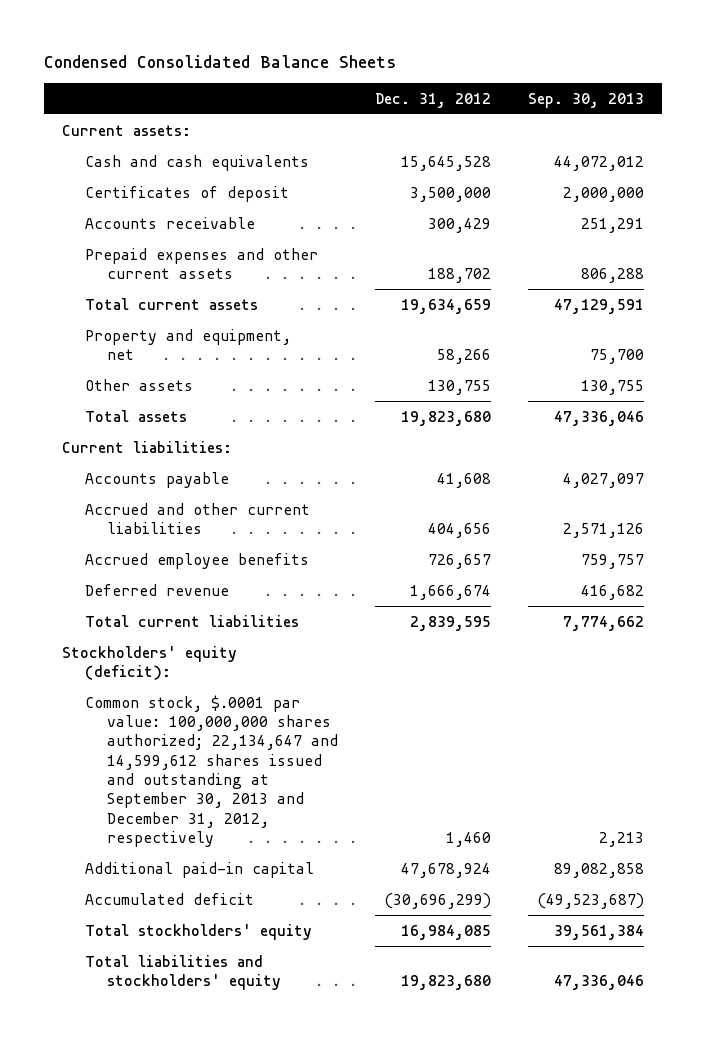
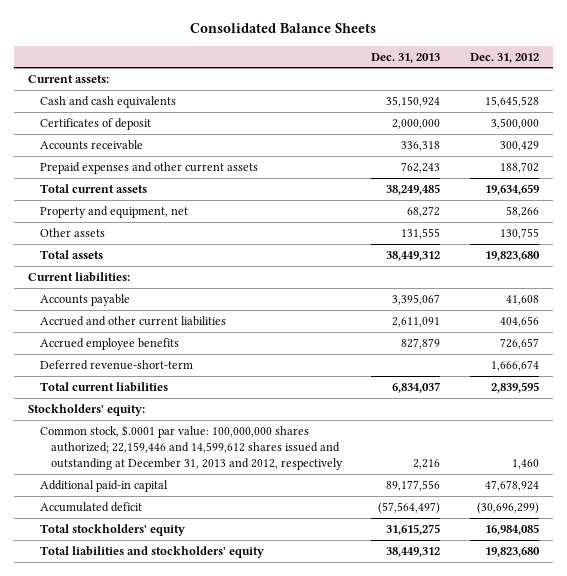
[43,54,396,68] Condensed Consolidated Balance Sheets -> [190,23,377,34] Consolidated Balance Sheets
[527,92,644,108] Sep. 30, 2013 -> none
none -> [371,52,441,63] Dec. 31, 2013
[84,583,229,596] Deferred revenue -> [39,359,193,370] Deferred revenue-short-term
[62,645,238,680] Stockholders' equity (deficit): -> [28,403,146,416] Stockholders' equity:
[84,694,339,847] Common stock, $.0001 par value: 100,000,000 shares authorized; 22,134,647 and 14,599,612 shares issued and outstanding at September 30, 2013 and December 31, 2012, respectively -> [39,424,343,470] Common stock, $.0001 par value: 100,000,000 shares authorized; 22,159,446 and 14,599,612 shares issued and outstanding at December 31, 2013 and 2012, respectively

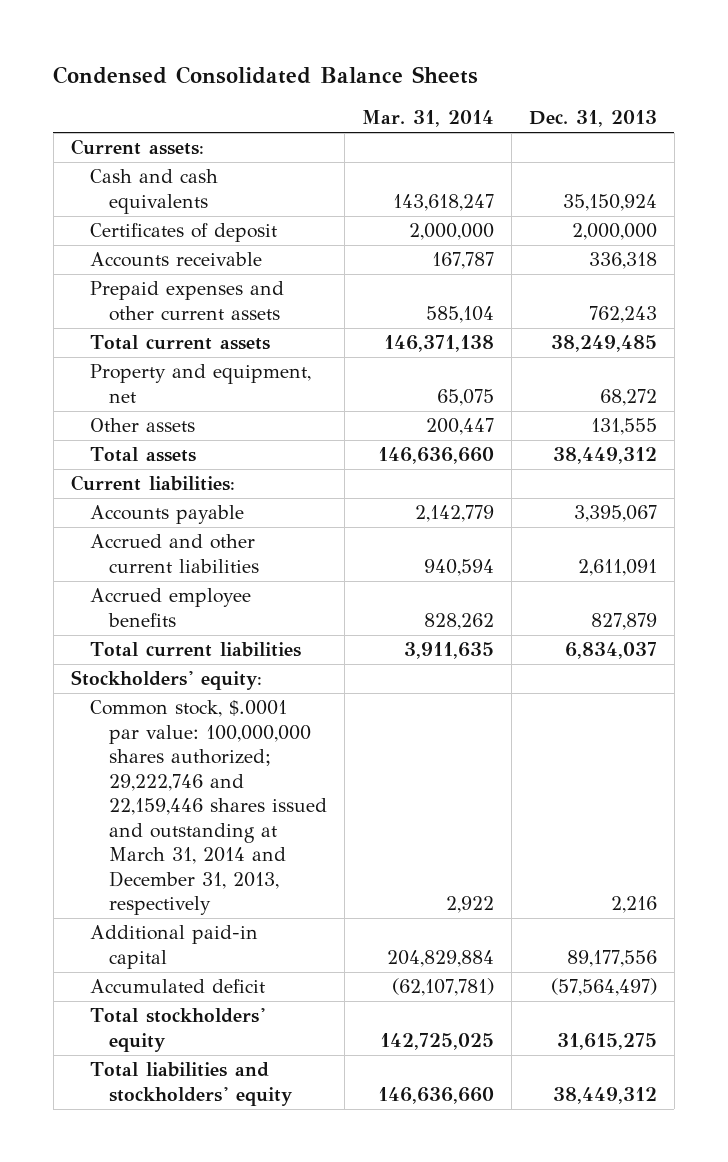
[190,23,377,34] Consolidated Balance Sheets -> [53,66,479,85] Condensed Consolidated Balance Sheets
[469,52,539,63] Dec. 31, 2012 -> none
none -> [362,110,495,128] Mar. 31, 2014
[39,359,193,370] Deferred revenue-short-term -> none
[39,424,343,470] Common stock, $.0001 par value: 100,000,000 shares authorized; 22,159,446 and 14,599,612 shares issued and outstanding at December 31, 2013 and 2012, respectively -> [89,700,328,916] Common stock, $.0001 par value: 100,000,000 shares authorized; 29,222,746 and 22,159,446 shares issued and outstanding at March 31, 2014 and December 31, 2013, respectively

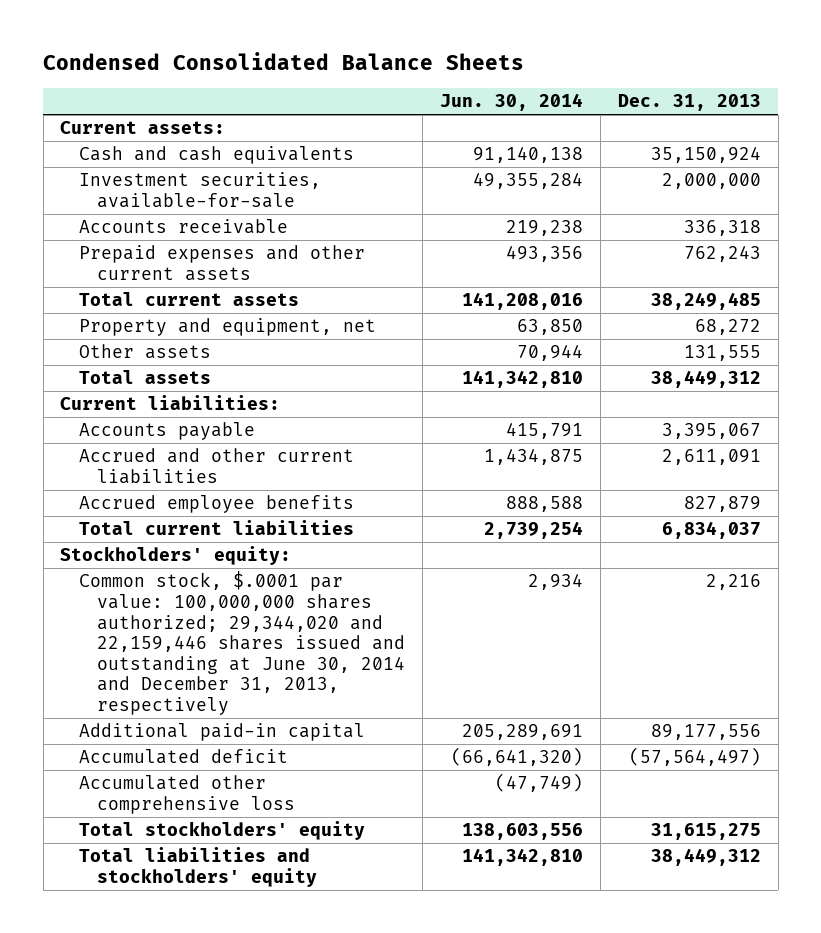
[362,110,495,128] Mar. 31, 2014 -> none
none -> [440,93,584,112] Jun. 30, 2014
[89,223,277,243] Certificates of deposit -> none
none -> [78,172,321,208] Investment securities, available-for-sale
[89,700,328,916] Common stock, $.0001 par value: 100,000,000 shares authorized; 29,222,746 and 22,159,446 shares issued and outstanding at March 31, 2014 and December 31, 2013, respectively -> [78,571,406,716] Common stock, $.0001 par value: 100,000,000 shares authorized; 29,344,020 and 22,159,446 shares issued and outstanding at June 30, 2014 and December 31, 2013, respectively
none -> [78,775,296,814] Accumulated other comprehensive loss

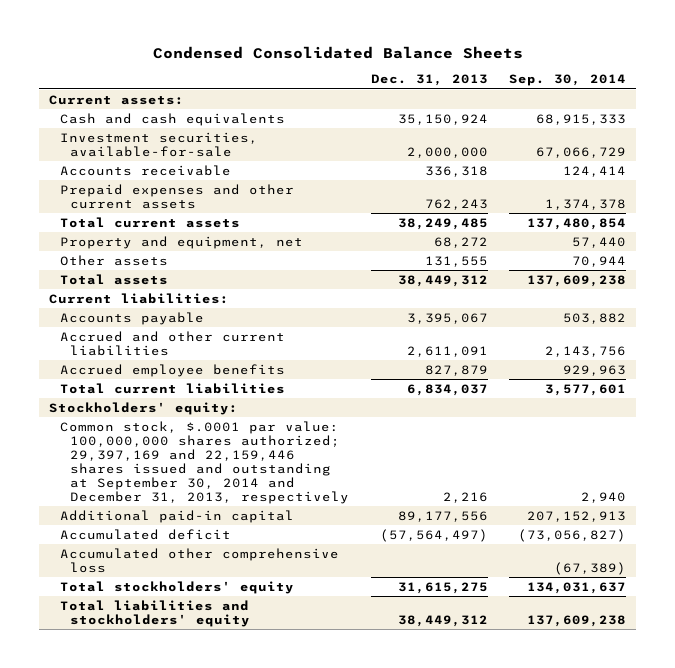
[440,93,584,112] Jun. 30, 2014 -> none
none -> [508,74,626,87] Sep. 30, 2014
[78,571,406,716] Common stock, $.0001 par value: 100,000,000 shares authorized; 29,344,020 and 22,159,446 shares issued and outstanding at June 30, 2014 and December 31, 2013, respectively -> [59,420,350,505] Common stock, $.0001 par value: 100,000,000 shares authorized; 29,397,169 and 22,159,446 shares issued and outstanding at September 30, 2014 and December 31, 2013, respectively

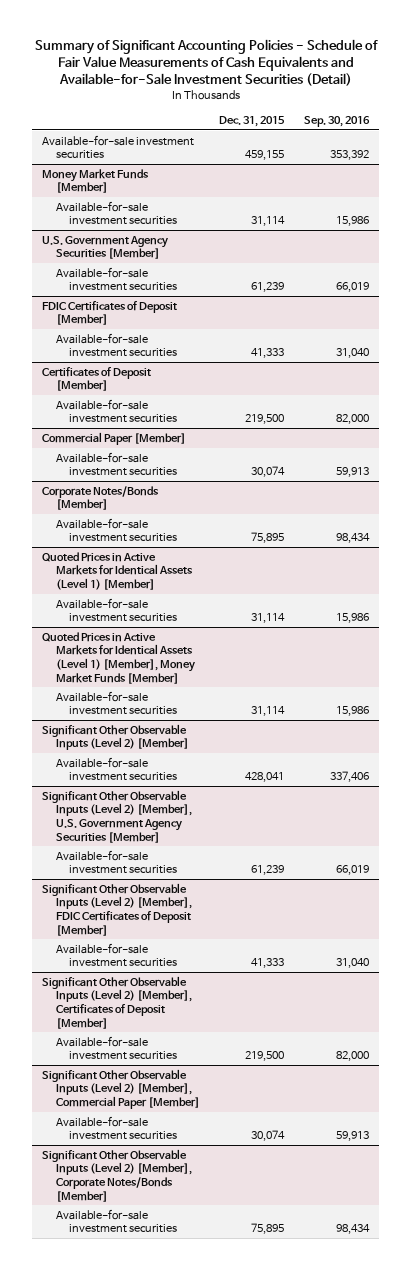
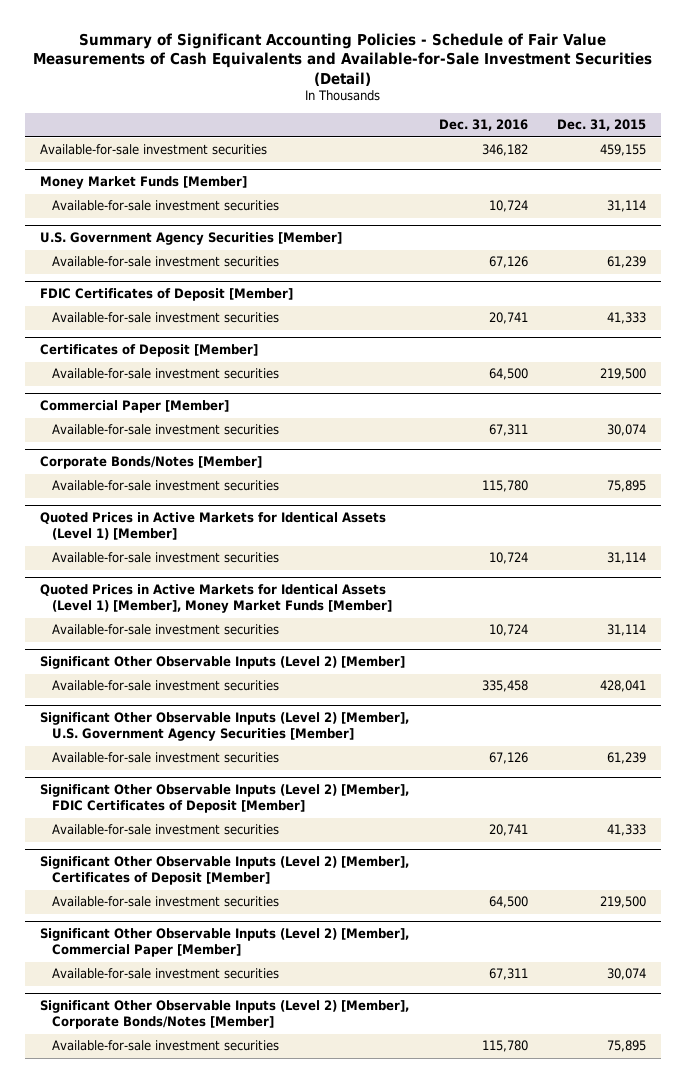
[304,116,371,128] Sep. 30, 2016 -> none
none -> [438,119,528,132] Dec. 31, 2016
[42,485,160,511] Corporate Notes/Bonds [Member] -> [40,456,263,470] Corporate Bonds/Notes [Member]
[42,1148,192,1202] Significant Other Observable Inputs (Level 2) [Member], Corporate Notes/Bonds [Member] -> [40,1000,410,1030] Significant Other Observable Inputs (Level 2) [Member], Corporate Bonds/Notes [Member]

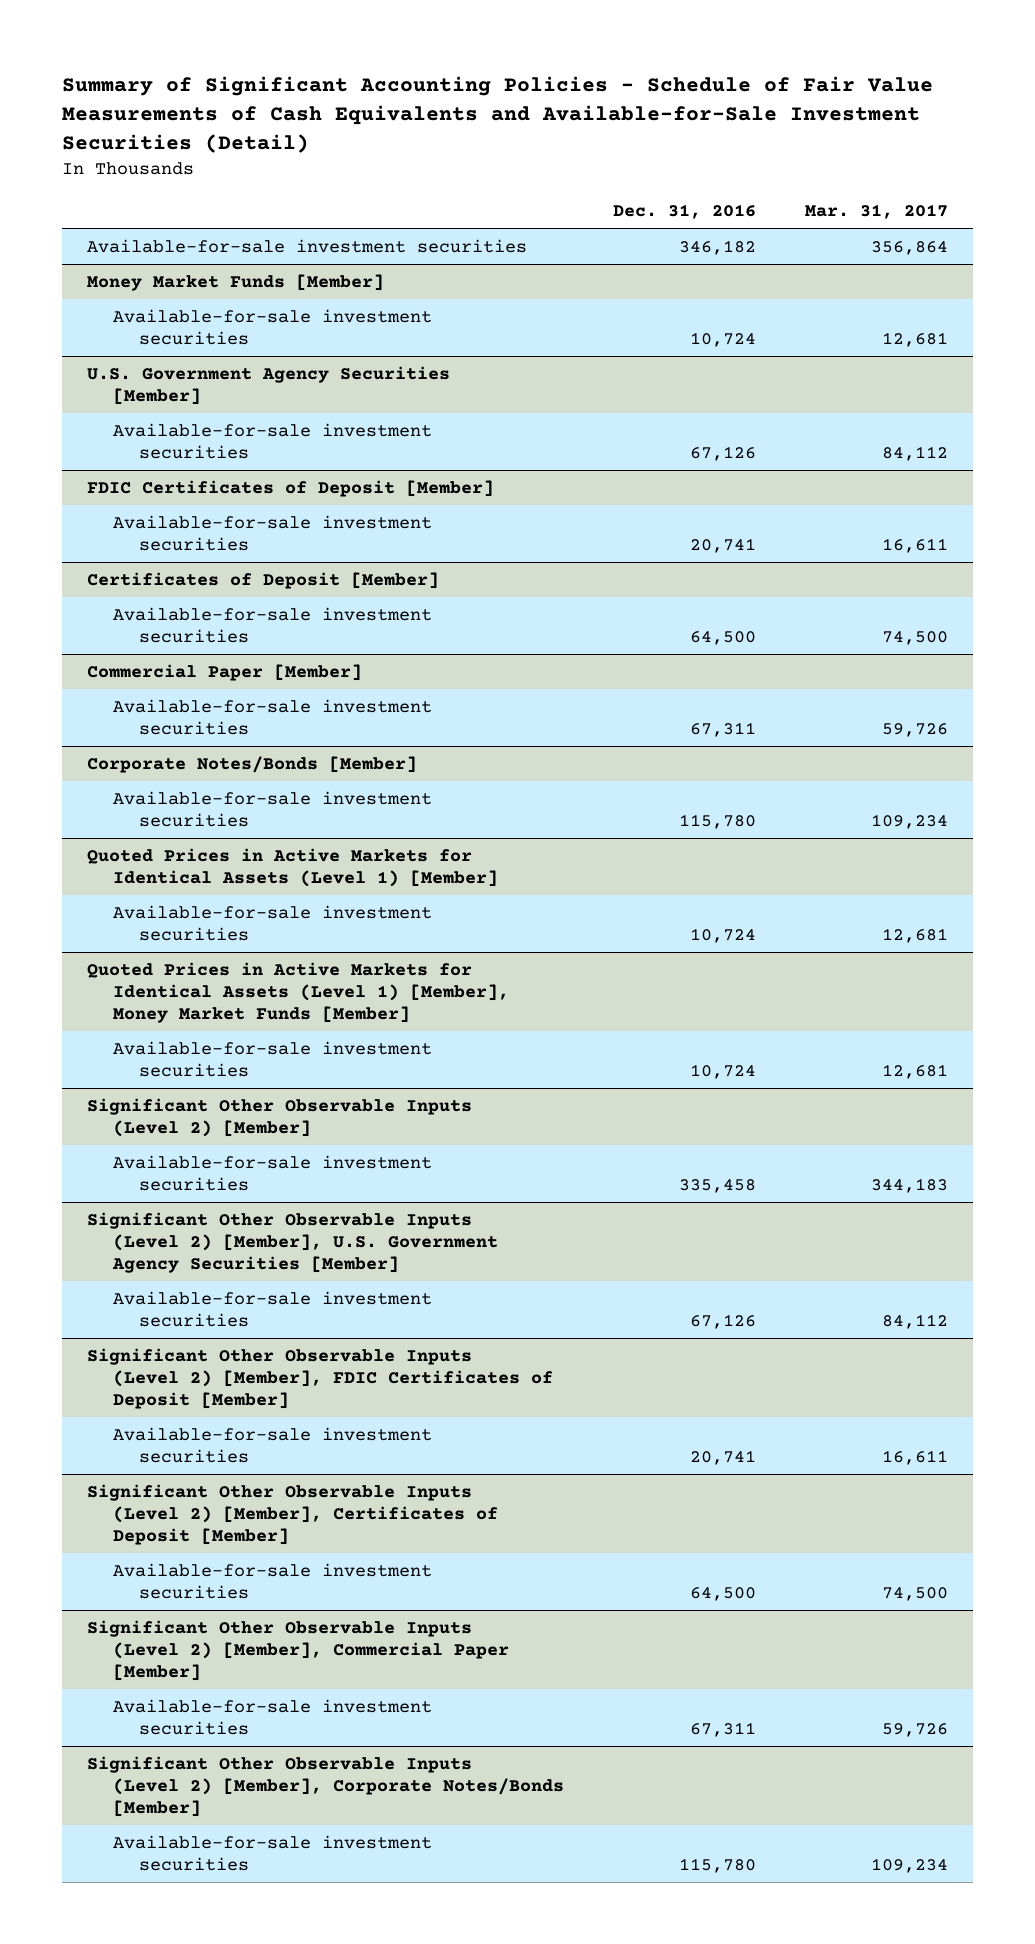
[557,119,647,132] Dec. 31, 2015 -> none
none -> [805,203,949,219] Mar. 31, 2017
[40,456,263,470] Corporate Bonds/Notes [Member] -> [86,755,417,773] Corporate Notes/Bonds [Member]
[40,1000,410,1030] Significant Other Observable Inputs (Level 2) [Member], Corporate Bonds/Notes [Member] -> [86,1755,564,1818] Significant Other Observable Inputs (Level 2) [Member], Corporate Notes/Bonds [Member]

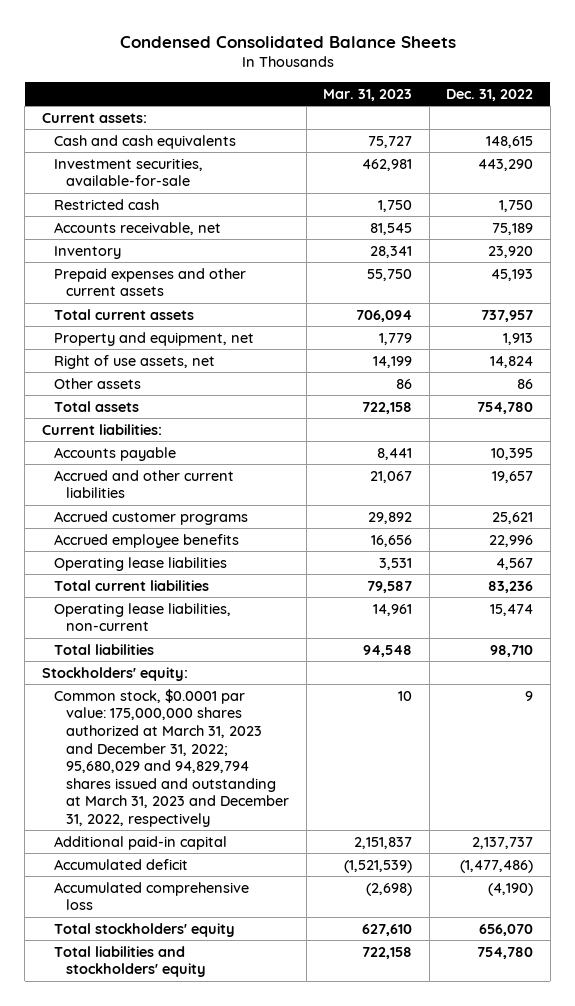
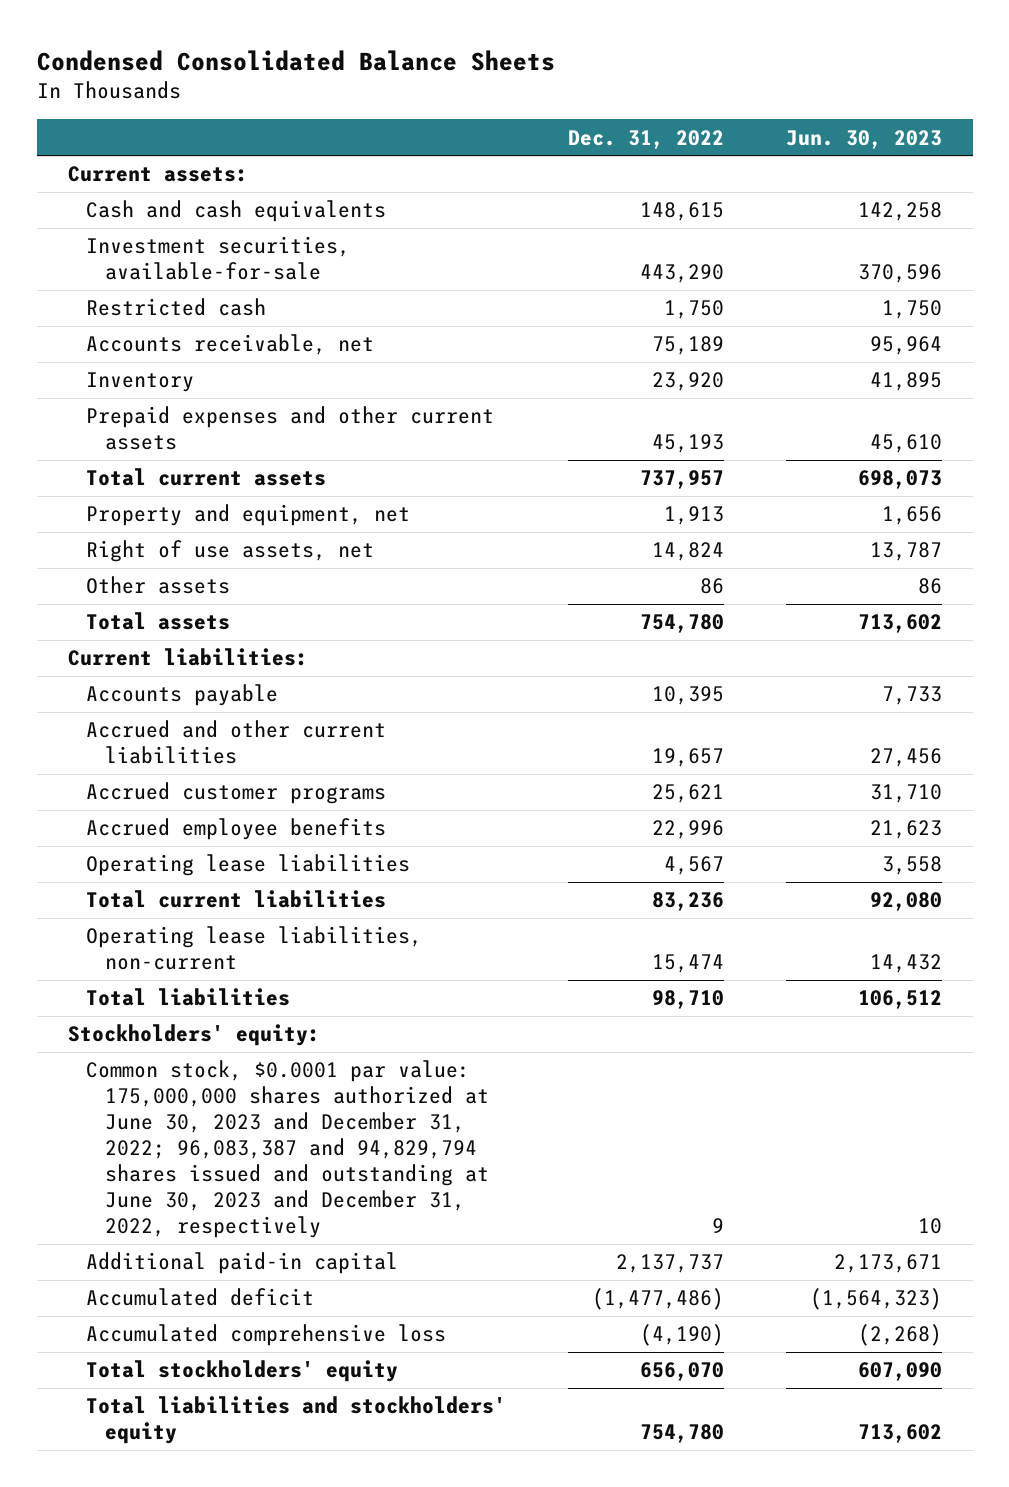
[323,88,413,101] Mar. 31, 2023 -> none
none -> [785,129,942,149] Jun. 30, 2023
[54,688,290,828] Common stock, $0.0001 par value: 175,000,000 shares authorized at March 31, 2023 and December 31, 2022; 95,680,029 and 94,829,794 shares issued and outstanding at March 31, 2023 and December 31, 2022, respectively -> [86,1060,489,1239] Common stock, $0.0001 par value: 175,000,000 shares authorized at June 30, 2023 and December 31, 2022; 96,083,387 and 94,829,794 shares issued and outstanding at June 30, 2023 and December 31, 2022, respectively

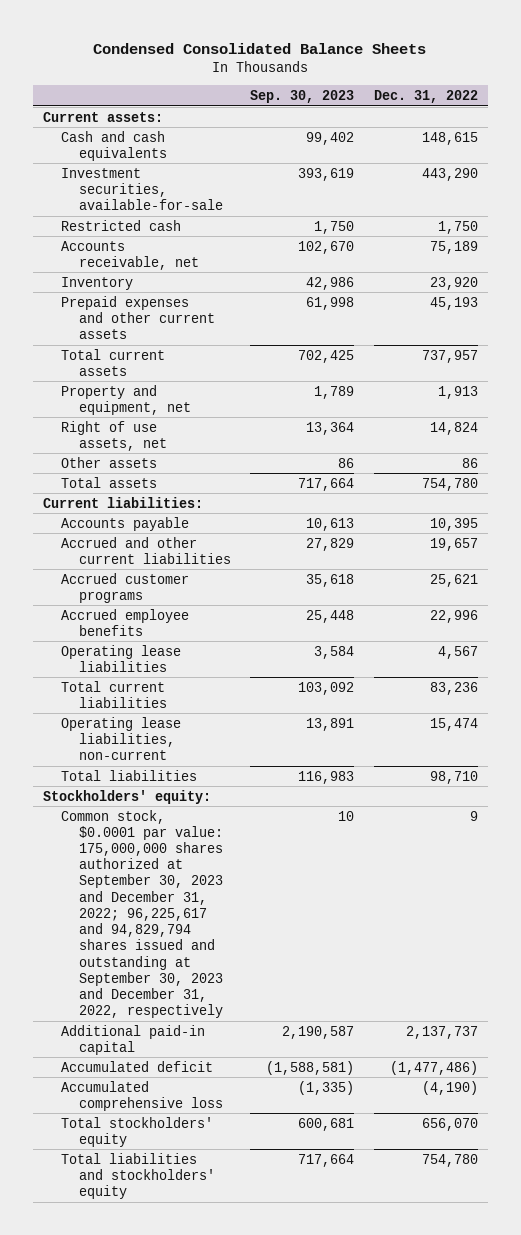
[785,129,942,149] Jun. 30, 2023 -> none
none -> [250,89,355,103] Sep. 30, 2023
[86,1060,489,1239] Common stock, $0.0001 par value: 175,000,000 shares authorized at June 30, 2023 and December 31, 2022; 96,083,387 and 94,829,794 shares issued and outstanding at June 30, 2023 and December 31, 2022, respectively -> [60,809,223,1019] Common stock, $0.0001 par value: 175,000,000 shares authorized at September 30, 2023 and December 31, 2022; 96,225,617 and 94,829,794 shares issued and outstanding at September 30, 2023 and December 31, 2022, respectively

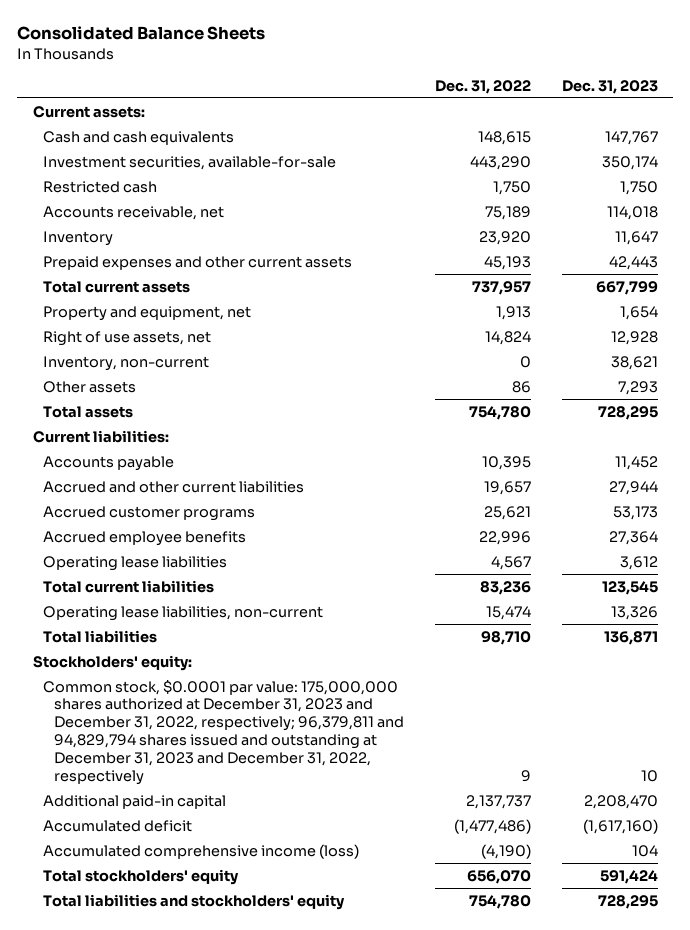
[93,43,427,55] Condensed Consolidated Balance Sheets -> [17,26,266,41] Consolidated Balance Sheets
[250,89,355,103] Sep. 30, 2023 -> none
none -> [561,79,658,94] Dec. 31, 2023
none -> [43,355,210,371] Inventory, non-current
[60,809,223,1019] Common stock, $0.0001 par value: 175,000,000 shares authorized at September 30, 2023 and December 31, 2022; 96,225,617 and 94,829,794 shares issued and outstanding at September 30, 2023 and December 31, 2022, respectively -> [43,679,404,786] Common stock, $0.0001 par value: 175,000,000 shares authorized at December 31, 2023 and December 31, 2022, respectively; 96,379,811 and 94,829,794 shares issued and outstanding at December 31, 2023 and December 31, 2022, respectively
[60,1080,223,1111] Accumulated comprehensive loss -> [43,843,360,859] Accumulated comprehensive income (loss)

